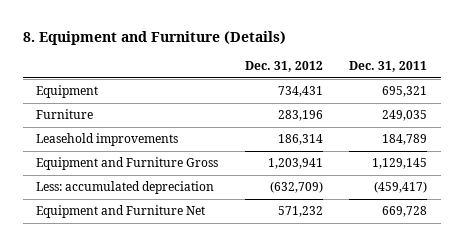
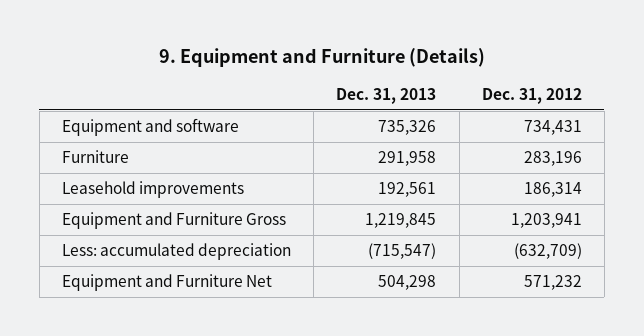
[22,30,286,45] 8. Equipment and Furniture (Details) -> [158,48,485,68] 9. Equipment and Furniture (Details)
[349,61,428,73] Dec. 31, 2011 -> none
none -> [336,87,437,104] Dec. 31, 2013
[36,85,99,99] Equipment -> [61,118,239,137] Equipment and software

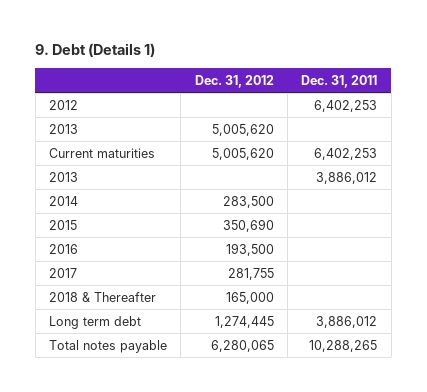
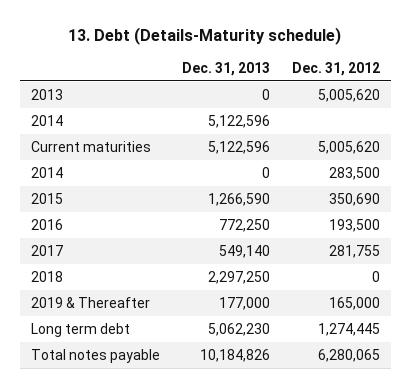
[35,43,156,58] 9. Debt (Details 1) -> [68,27,342,46] 13. Debt (Details-Maturity schedule)
[301,74,378,88] Dec. 31, 2011 -> none
none -> [181,61,270,76] Dec. 31, 2013
[49,99,79,110] 2012 -> none
none -> [30,114,63,126] 2014
[49,171,79,182] 2013 -> none
none -> [30,270,63,282] 2018
[49,291,157,302] 2018 & Thereafter -> [30,296,150,308] 2019 & Thereafter

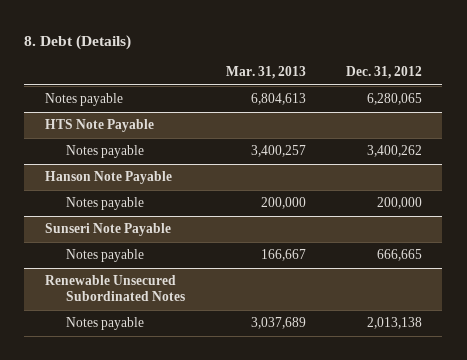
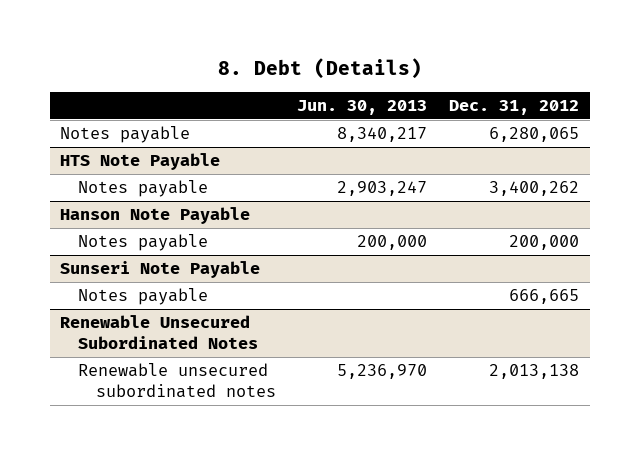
[225,66,306,80] Mar. 31, 2013 -> none
none -> [297,99,428,115] Jun. 30, 2013
[66,317,145,331] Notes payable -> [78,363,276,398] Renewable unsecured subordinated notes

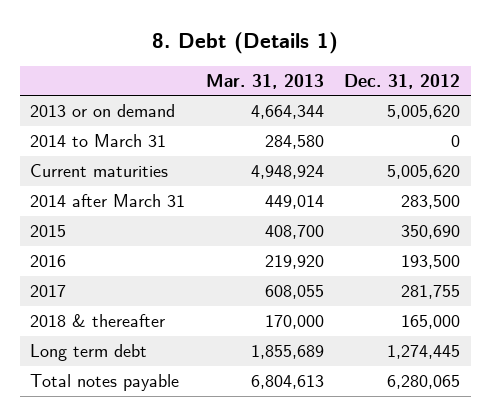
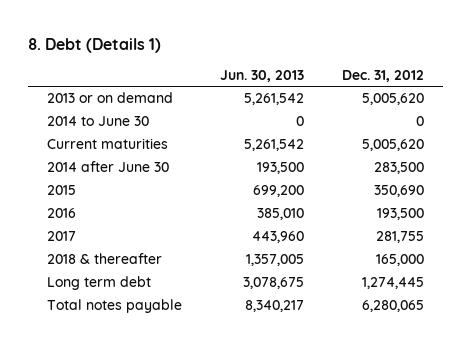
[205,73,324,89] Mar. 31, 2013 -> none
none -> [219,69,304,82] Jun. 30, 2013
[30,134,167,148] 2014 to March 31 -> none
none -> [46,116,149,127] 2014 to June 30
[30,194,186,208] 2014 after March 31 -> [46,161,169,173] 2014 after June 30

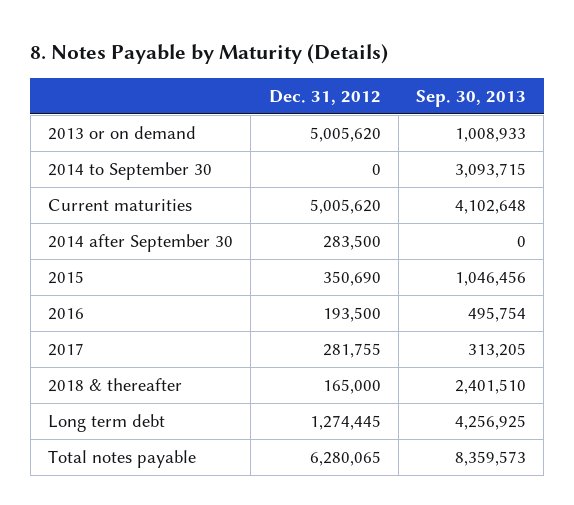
[27,37,161,53] 8. Debt (Details 1) -> [30,44,389,65] 8. Notes Payable by Maturity (Details)
[219,69,304,82] Jun. 30, 2013 -> none
none -> [416,89,527,107] Sep. 30, 2013
[46,116,149,127] 2014 to June 30 -> [48,162,213,181] 2014 to September 30
[46,161,169,173] 2014 after June 30 -> [48,234,234,253] 2014 after September 30

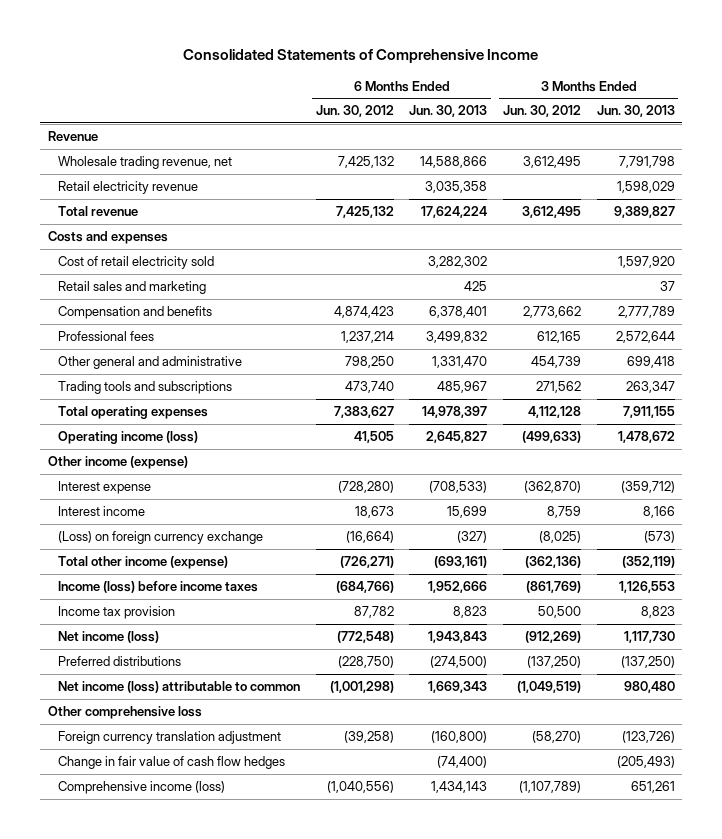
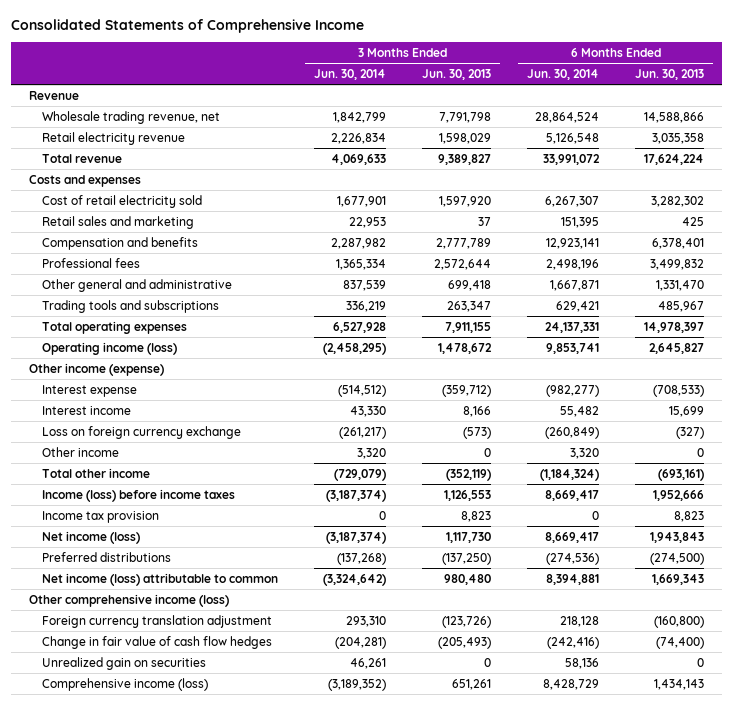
[315,105,394,118] Jun. 30, 2012 -> none
[502,105,581,118] Jun. 30, 2012 -> none
none -> [314,68,387,80] Jun. 30, 2014
none -> [527,68,600,80] Jun. 30, 2014
[58,531,264,545] (Loss) on foreign currency exchange -> [42,425,242,439] Loss on foreign currency exchange
none -> [42,446,120,457] Other income
[58,556,229,570] Total other income (expense) -> [42,467,151,478] Total other income
[47,706,202,720] Other comprehensive loss -> [29,593,230,607] Other comprehensive income (loss)
none -> [42,656,207,670] Unrealized gain on securities

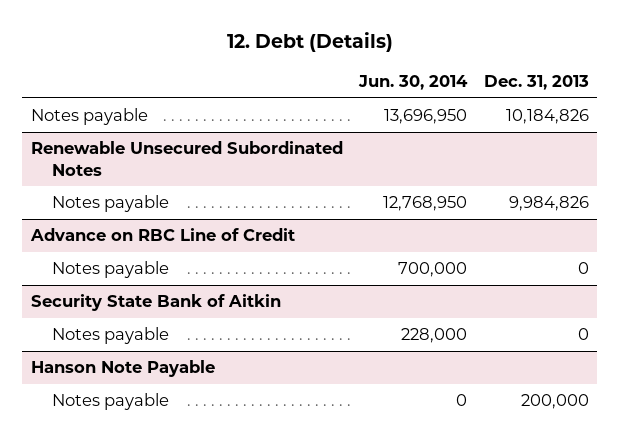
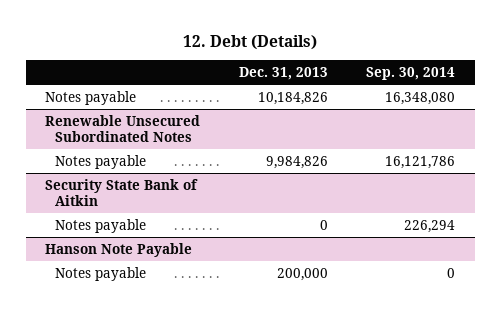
[358,74,469,90] Jun. 30, 2014 -> none
none -> [366,67,456,81] Sep. 30, 2014
[29,228,295,242] Advance on RBC Line of Credit -> none
[52,261,170,279] Notes payable -> none

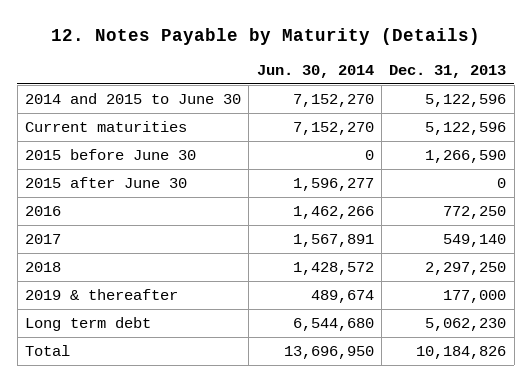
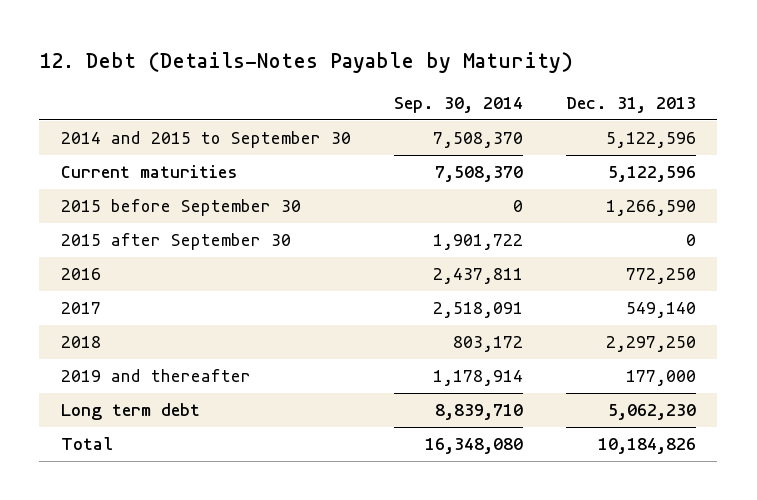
[50,28,480,46] 12. Notes Payable by Maturity (Details) -> [39,51,574,73] 12. Debt (Details-Notes Payable by Maturity)
[256,65,374,79] Jun. 30, 2014 -> none
none -> [393,97,523,114] Sep. 30, 2014
[25,92,242,104] 2014 and 2015 to June 30 -> [60,131,351,149] 2014 and 2015 to September 30
[25,148,197,160] 2015 before June 30 -> [60,199,301,217] 2015 before September 30
[25,176,188,188] 2015 after June 30 -> [60,233,291,251] 2015 after September 30
[25,288,179,300] 2019 & thereafter -> [60,369,251,383] 2019 and thereafter

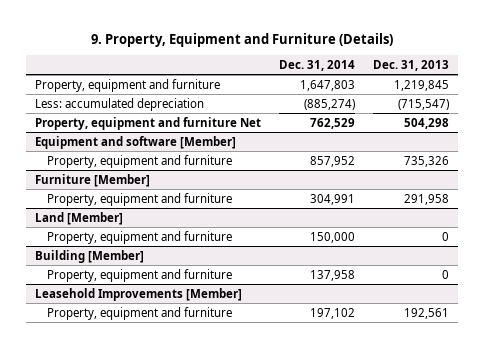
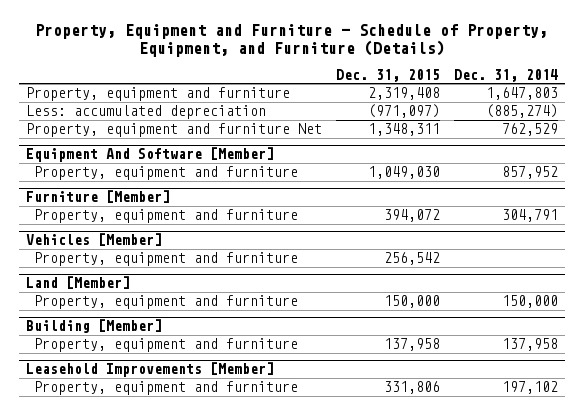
[91,32,394,47] 9. Property, Equipment and Furniture (Details) -> [34,24,548,58] Property, Equipment and Furniture - Schedule of Property, Equipment, and Furniture (Details)
[373,59,450,71] Dec. 31, 2013 -> none
none -> [335,68,440,82] Dec. 31, 2015
[35,135,237,149] Equipment and software [Member] -> [25,147,274,163] Equipment And Software [Member]
[310,193,356,205] 304,991 -> [501,209,558,223] 304,791
none -> [25,233,162,247] Vehicles [Member]
none -> [33,252,298,267] Property, equipment and furniture

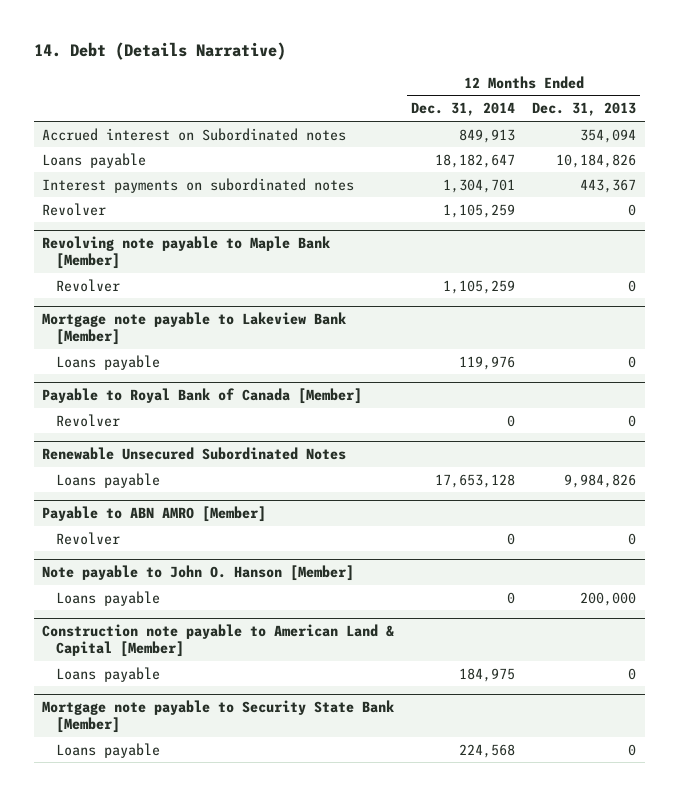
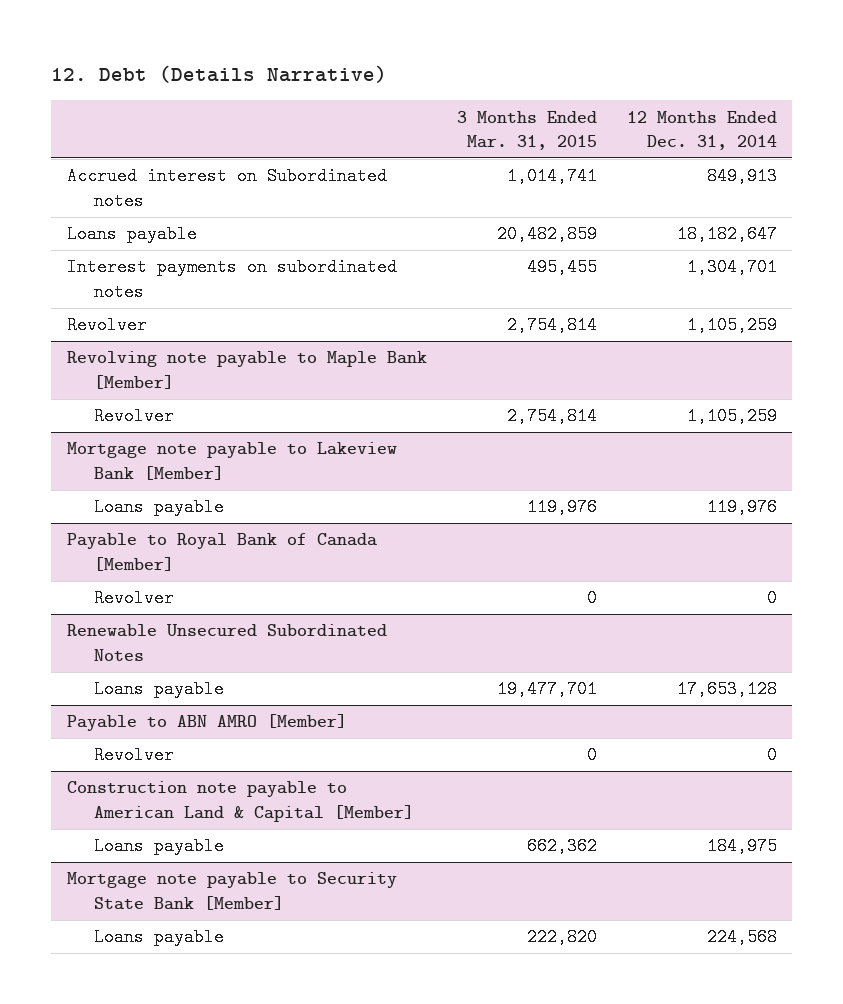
[33,42,286,61] 14. Debt (Details Narrative) -> [51,65,388,84] 12. Debt (Details Narrative)
[532,102,637,117] Dec. 31, 2013 -> none
none -> [456,110,597,150] 3 Months Ended Mar. 31, 2015
[42,565,355,582] Note payable to John O. Hanson [Member] -> none
[56,590,161,606] Loans payable -> none

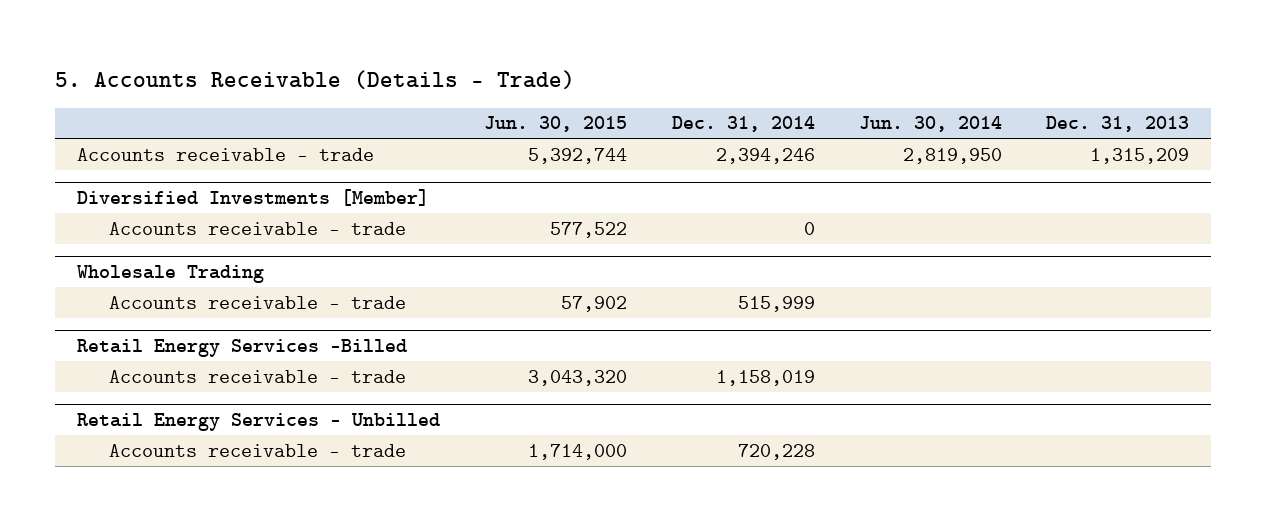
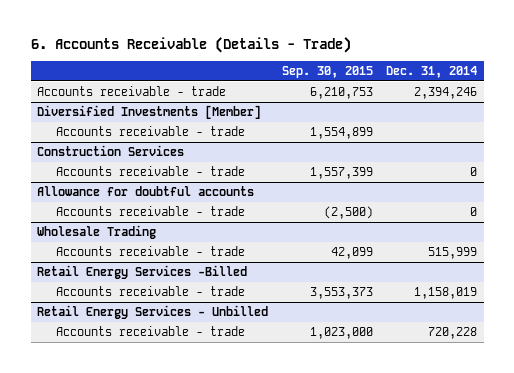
[55,70,576,90] 5. Accounts Receivable (Details - Trade) -> [30,37,351,54] 6. Accounts Receivable (Details - Trade)
[484,116,628,133] Jun. 30, 2015 -> none
[858,116,1002,133] Jun. 30, 2014 -> none
[1045,116,1189,133] Dec. 31, 2013 -> none
none -> [281,66,373,79] Sep. 30, 2015
none -> [55,125,245,136] Accounts receivable - trade
none -> [37,144,185,156] Construction Services
none -> [37,185,255,196] Allowance for doubtful accounts
none -> [55,205,245,216] Accounts receivable - trade

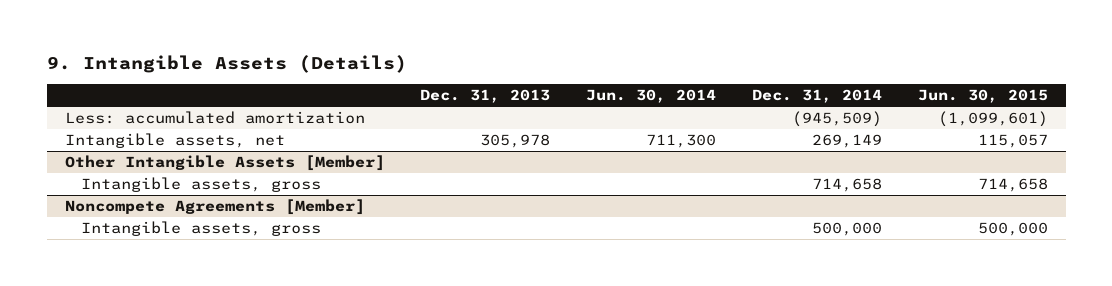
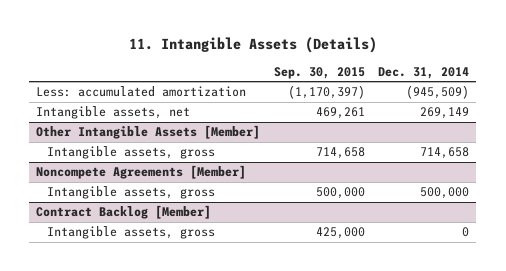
[46,55,407,74] 9. Intangible Assets (Details) -> [128,36,377,53] 11. Intangible Assets (Details)
[420,89,551,104] Dec. 31, 2013 -> none
[586,89,717,104] Jun. 30, 2014 -> none
[917,89,1048,104] Jun. 30, 2015 -> none
none -> [273,66,365,79] Sep. 30, 2015
none -> [36,205,212,220] Contract Backlog [Member]
none -> [47,226,216,240] Intangible assets, gross

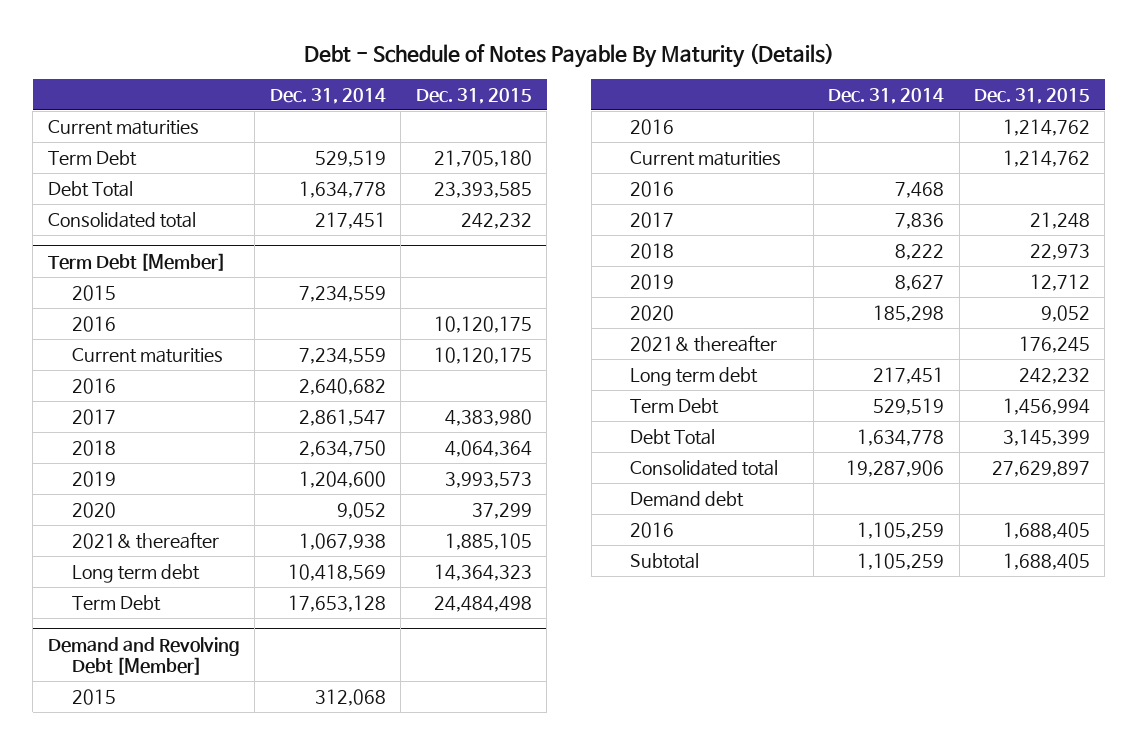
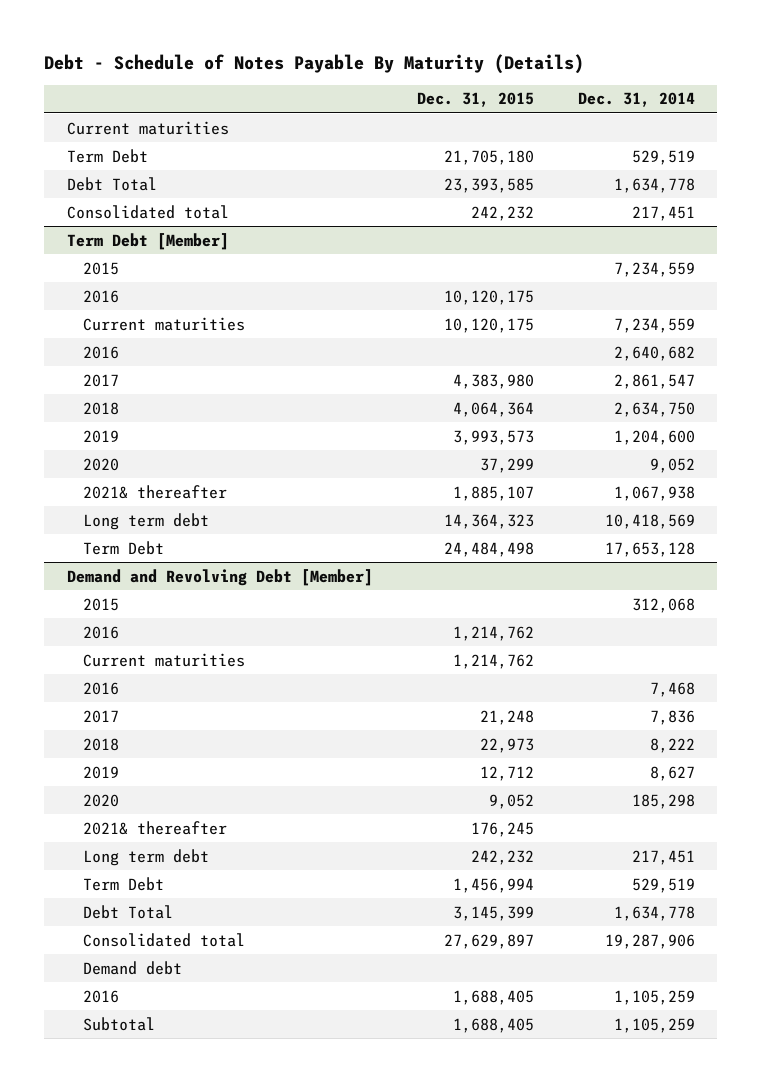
[444,533,532,551] 1,885,105 -> [452,485,534,501] 1,885,107

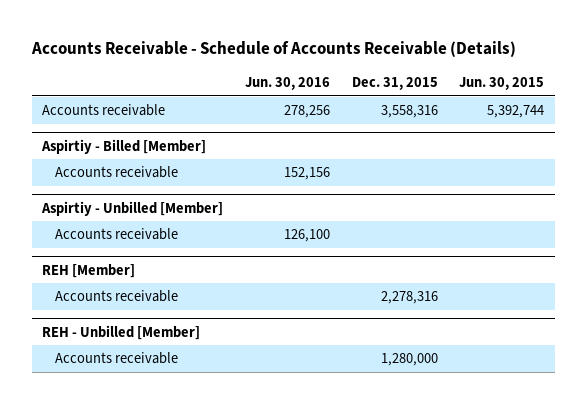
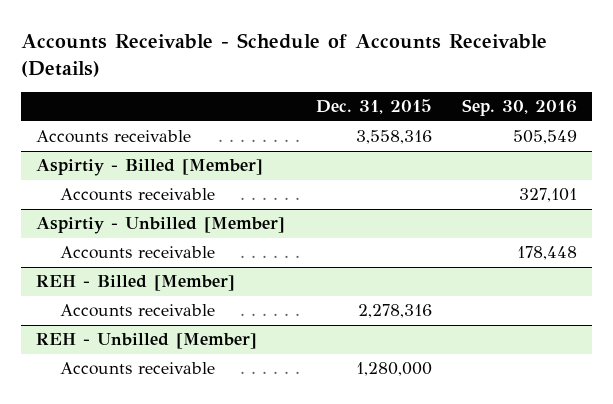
[245,77,331,91] Jun. 30, 2016 -> none
[459,77,545,91] Jun. 30, 2015 -> none
none -> [462,99,578,117] Sep. 30, 2016
[42,263,136,278] REH [Member] -> [36,275,236,292] REH - Billed [Member]

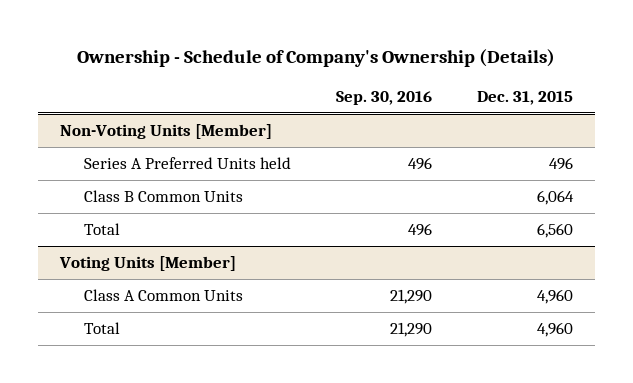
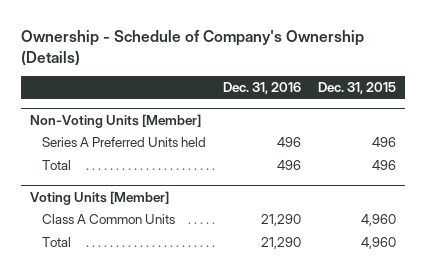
[335,91,432,106] Sep. 30, 2016 -> none
none -> [223,82,302,95] Dec. 31, 2016
[83,190,243,203] Class B Common Units -> none
[536,223,573,239] 6,560 -> [372,160,397,171] 496

